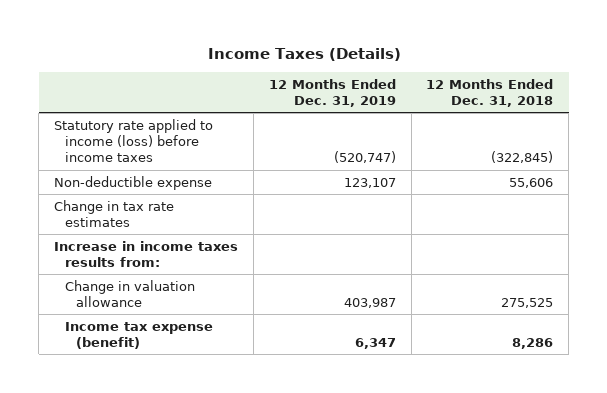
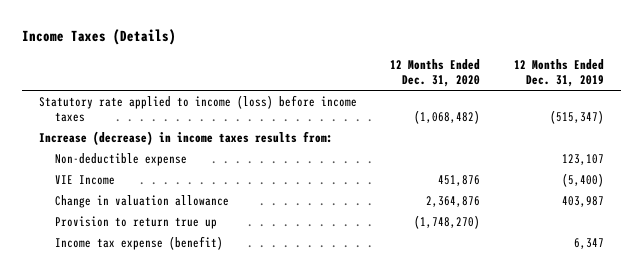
[426,78,554,108] 12 Months Ended Dec. 31, 2018 -> none
none -> [390,58,481,87] 12 Months Ended Dec. 31, 2020
[333,151,396,164] (520,747) -> [550,110,605,125] (515,347)
none -> [38,130,333,145] Increase (decrease) in income taxes results from:
[54,199,175,228] Change in tax rate estimates -> none
[54,240,239,268] Increase in income taxes results from: -> none
none -> [54,174,115,185] VIE Income
none -> [54,215,217,229] Provision to return true up

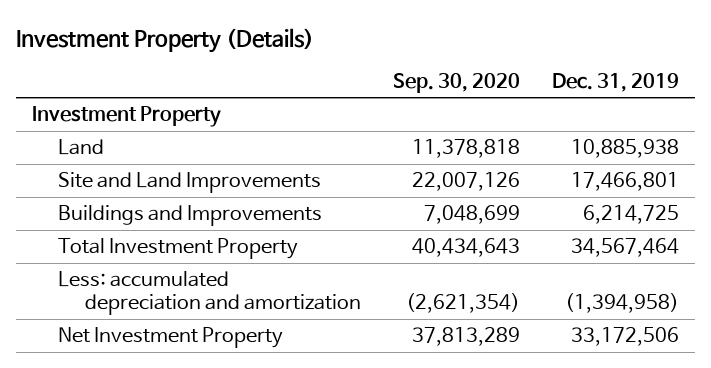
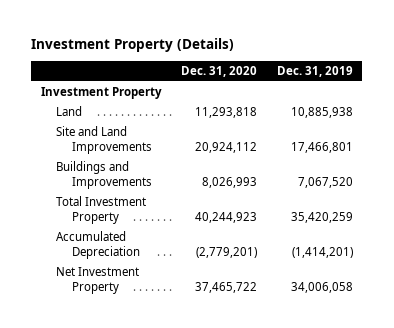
[392,73,520,94] Sep. 30, 2020 -> none
none -> [181,66,258,78] Dec. 31, 2020
[582,205,679,225] 6,214,725 -> [297,176,353,188] 7,067,520
[570,238,679,258] 34,567,464 -> [290,211,353,223] 35,420,259
[58,271,361,316] Less: accumulated depreciation and amortization -> [56,231,140,259] Accumulated Depreciation
[564,293,679,314] (1,394,958) -> [291,246,353,258] (1,414,201)
[570,327,679,347] 33,172,506 -> [290,281,353,293] 34,006,058

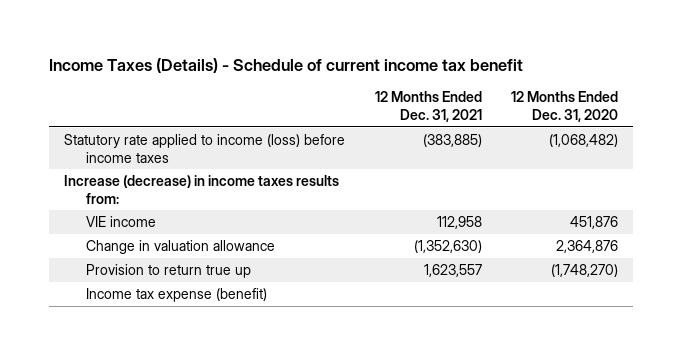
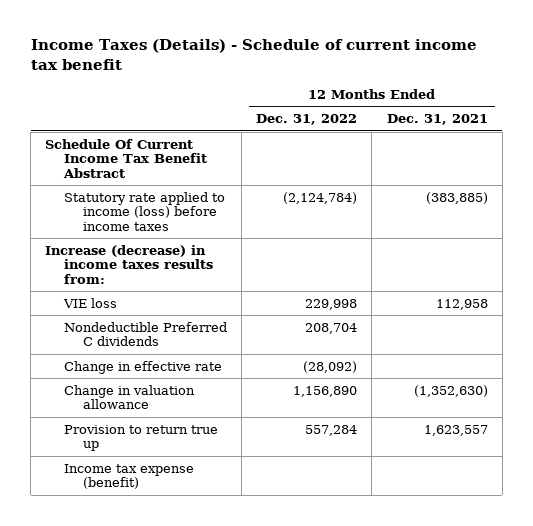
[511,91,619,122] 12 Months Ended Dec. 31, 2020 -> none
none -> [256,114,358,126] Dec. 31, 2022
none -> [45,138,208,179] Schedule Of Current Income Tax Benefit Abstract
[86,216,157,228] VIE income -> [63,297,118,308] VIE loss
none -> [64,321,228,347] Nondeductible Preferred C dividends
none -> [64,360,223,374] Change in effective rate

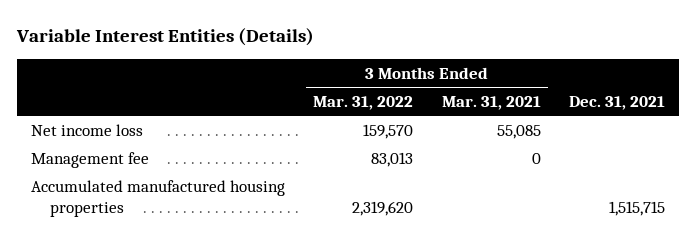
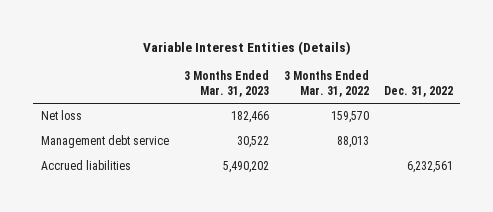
[441,96,541,111] Mar. 31, 2021 -> none
[568,96,665,111] Dec. 31, 2021 -> none
none -> [183,70,269,98] 3 Months Ended Mar. 31, 2023
none -> [383,86,453,98] Dec. 31, 2022
[30,179,285,217] Accumulated manufactured housing properties -> none
[30,123,143,136] Net income loss -> [40,110,82,121] Net loss
[30,151,149,168] Management fee -> [40,135,169,149] Management debt service
[371,151,414,167] 83,013 -> [336,136,369,149] 88,013
none -> [40,160,131,171] Accrued liabilities

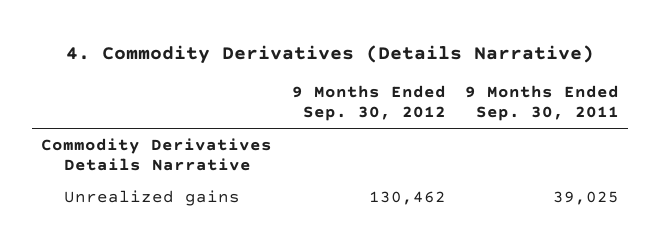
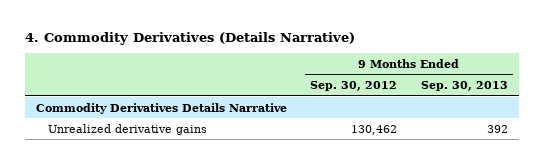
[464,85,619,122] 9 Months Ended Sep. 30, 2011 -> none
none -> [420,81,508,92] Sep. 30, 2013
[64,190,241,207] Unrealized gains -> [47,123,207,135] Unrealized derivative gains

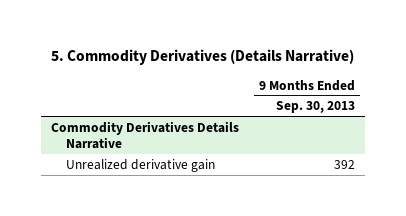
[24,31,355,45] 4. Commodity Derivatives (Details Narrative) -> [50,49,354,66] 5. Commodity Derivatives (Details Narrative)
[310,81,398,92] Sep. 30, 2012 -> none
[47,123,207,135] Unrealized derivative gains -> [65,158,215,172] Unrealized derivative gain

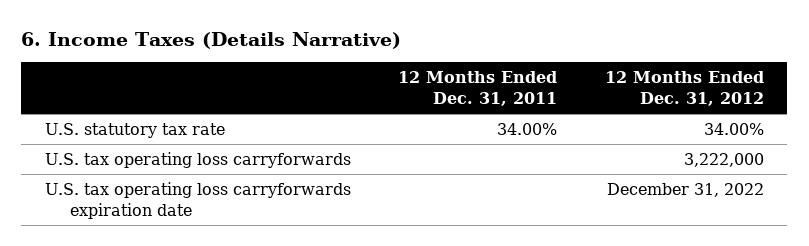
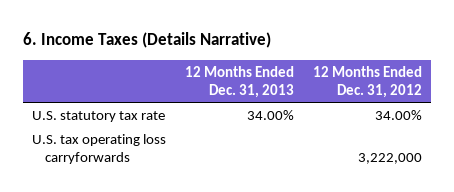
[398,71,558,106] 12 Months Ended Dec. 31, 2011 -> none
none -> [185,65,295,98] 12 Months Ended Dec. 31, 2013
[44,181,351,219] U.S. tax operating loss carryforwards expiration date -> none

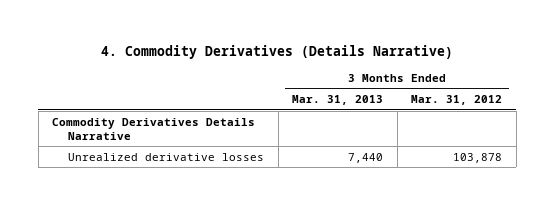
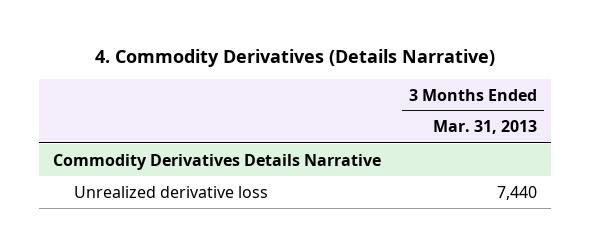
[411,94,503,105] Mar. 31, 2012 -> none
[68,152,265,161] Unrealized derivative losses -> [74,185,269,198] Unrealized derivative loss

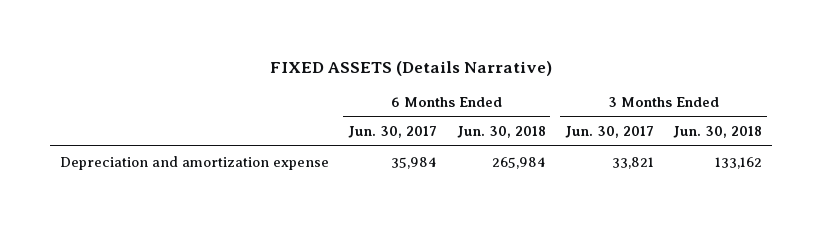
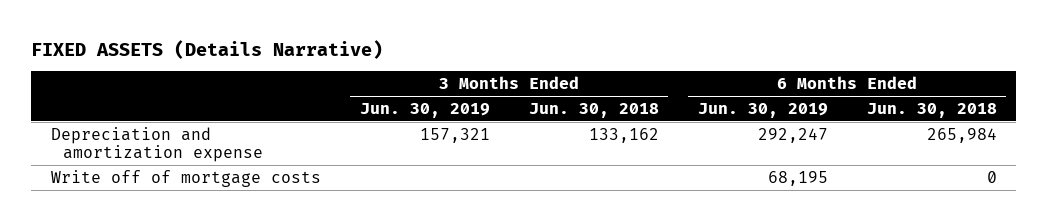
[348,126,438,139] Jun. 30, 2017 -> none
[564,126,654,139] Jun. 30, 2017 -> none
none -> [359,103,490,119] Jun. 30, 2019
none -> [697,103,828,119] Jun. 30, 2019
none -> [50,169,321,187] Write off of mortgage costs

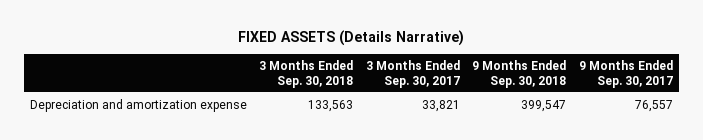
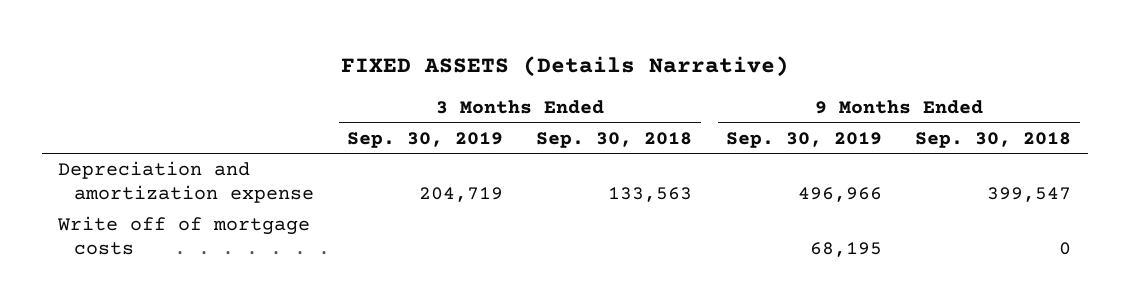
[365,60,460,88] 3 Months Ended Sep. 30, 2017 -> none
[578,60,673,88] 9 Months Ended Sep. 30, 2017 -> none
none -> [347,131,504,148] Sep. 30, 2019
none -> [725,131,882,148] Sep. 30, 2019
none -> [57,216,311,256] Write off of mortgage costs

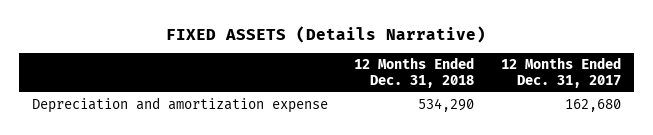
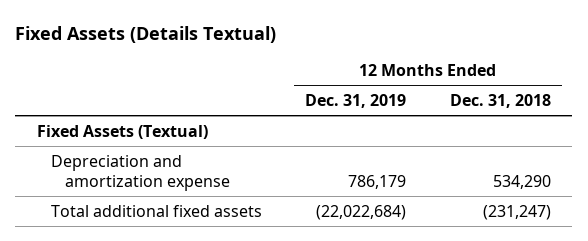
[166,25,487,43] FIXED ASSETS (Details Narrative) -> [15,25,277,43] Fixed Assets (Details Textual)
[500,57,621,89] 12 Months Ended Dec. 31, 2017 -> none
none -> [305,93,407,108] Dec. 31, 2019
none -> [36,124,208,139] Fixed Assets (Textual)
none -> [50,204,262,217] Total additional fixed assets

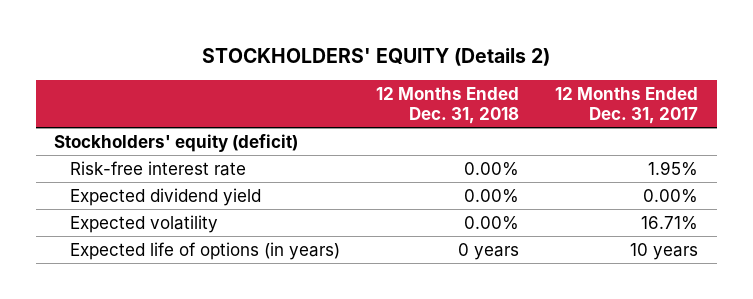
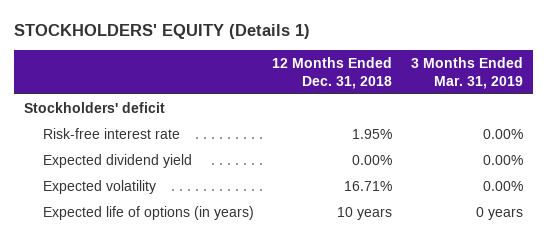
[202,47,551,66] STOCKHOLDERS' EQUITY (Details 2) -> [14,24,311,40] STOCKHOLDERS' EQUITY (Details 1)
[555,86,699,124] 12 Months Ended Dec. 31, 2017 -> none
none -> [411,57,524,89] 3 Months Ended Mar. 31, 2019
[54,133,299,152] Stockholders' equity (deficit) -> [23,101,165,113] Stockholders' deficit
[464,161,520,176] 0.00% -> [352,128,393,139] 1.95%
[464,215,520,230] 0.00% -> [344,180,393,191] 16.71%
[458,242,520,260] 0 years -> [337,206,393,220] 10 years

